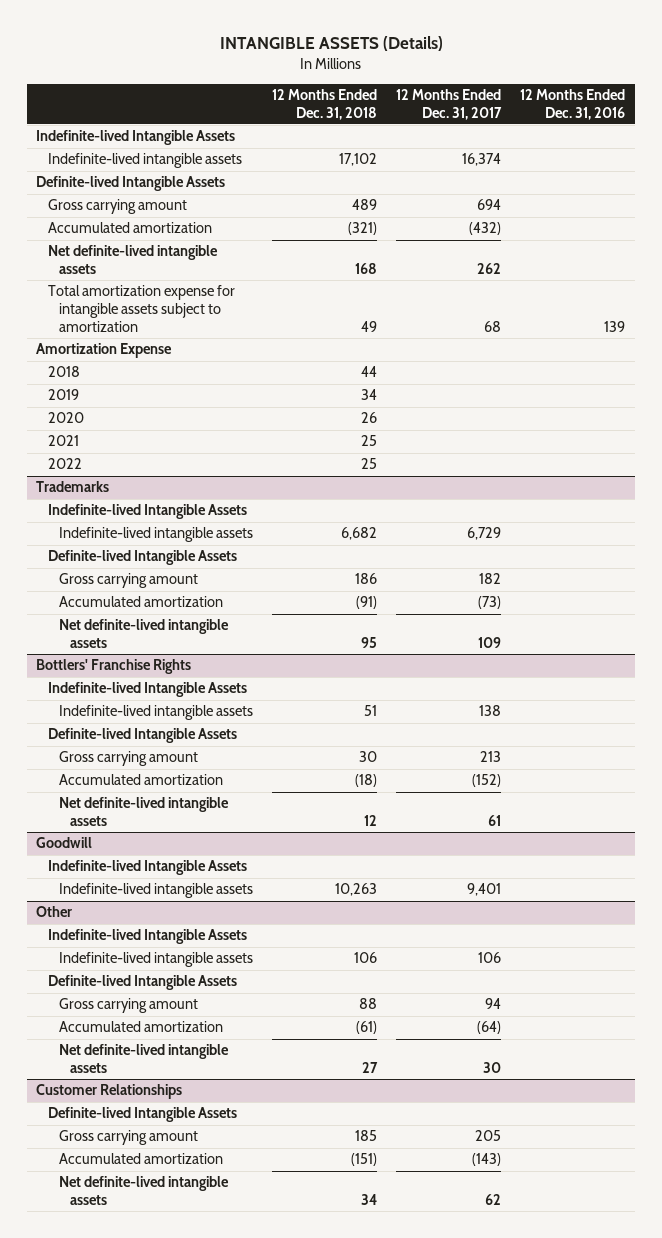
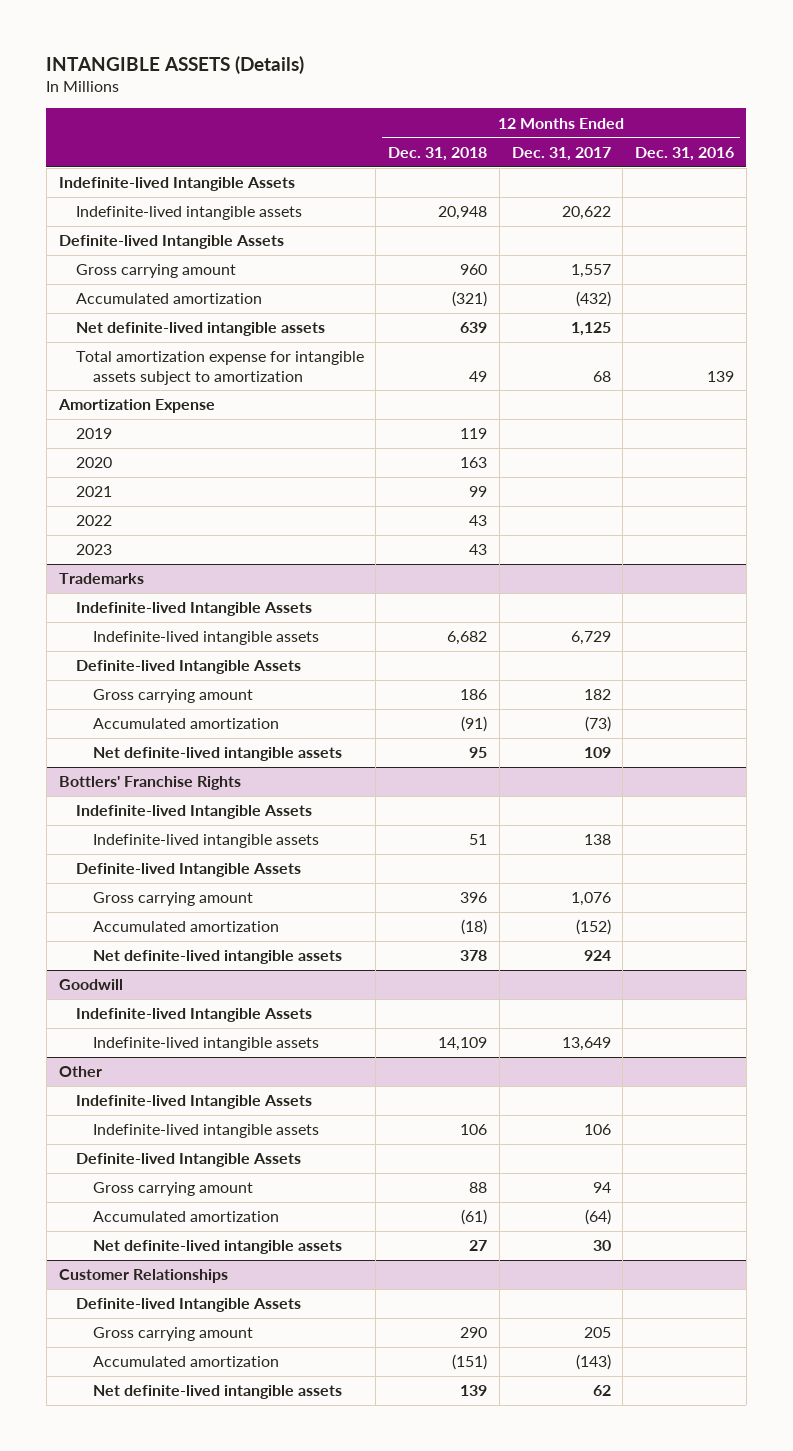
[339,153,378,167] 17,102 -> [438,206,488,221] 20,948
[462,153,502,167] 16,374 -> [561,206,611,221] 20,622
[352,199,378,211] 489 -> [460,264,488,276] 960
[477,199,502,211] 694 -> [570,264,611,279] 1,557
[355,263,378,275] 168 -> [460,322,488,334] 639
[477,263,502,275] 262 -> [570,322,611,337] 1,125
[47,366,80,378] 2018 -> none
[361,389,378,401] 34 -> [460,428,488,440] 119
[361,412,378,424] 26 -> [460,457,488,469] 163
[361,435,378,447] 25 -> [469,486,488,498] 99
[361,458,378,470] 25 -> [469,515,488,527] 43
none -> [75,544,112,556] 2023
[359,751,378,763] 30 -> [460,892,488,904] 396
[480,751,502,763] 213 -> [570,892,611,907] 1,076
[364,815,378,827] 12 -> [460,950,488,962] 378
[488,815,502,827] 61 -> [583,950,611,962] 924
[335,883,378,897] 10,263 -> [438,1037,488,1052] 14,109
[467,883,502,897] 9,401 -> [561,1037,611,1052] 13,649
[355,1130,378,1142] 185 -> [460,1327,488,1339] 290
[361,1194,378,1206] 34 -> [460,1385,488,1397] 139

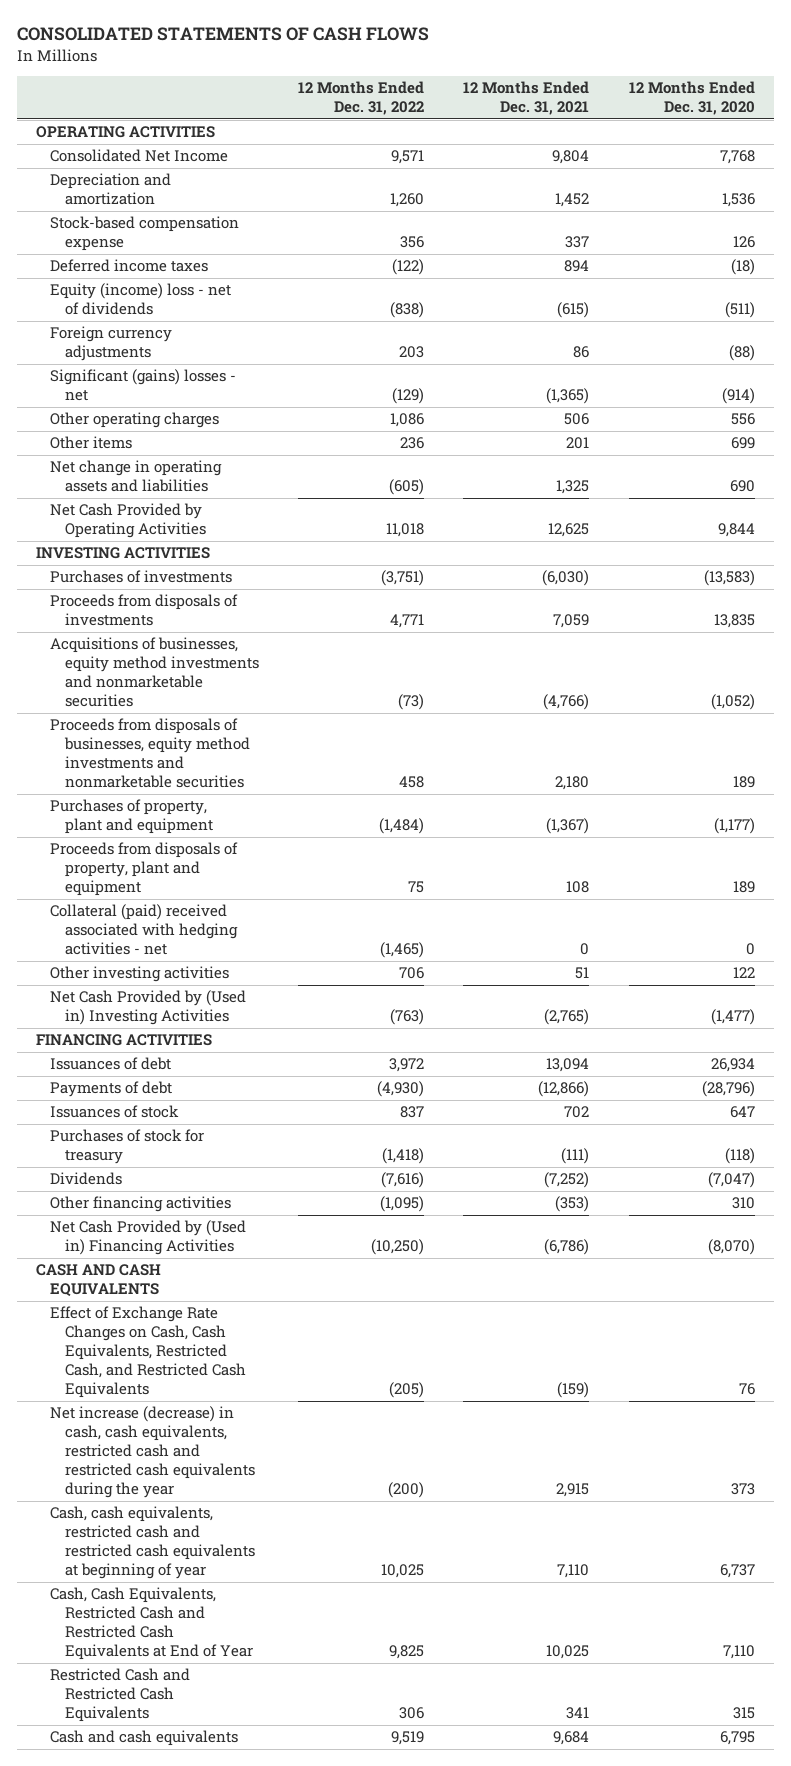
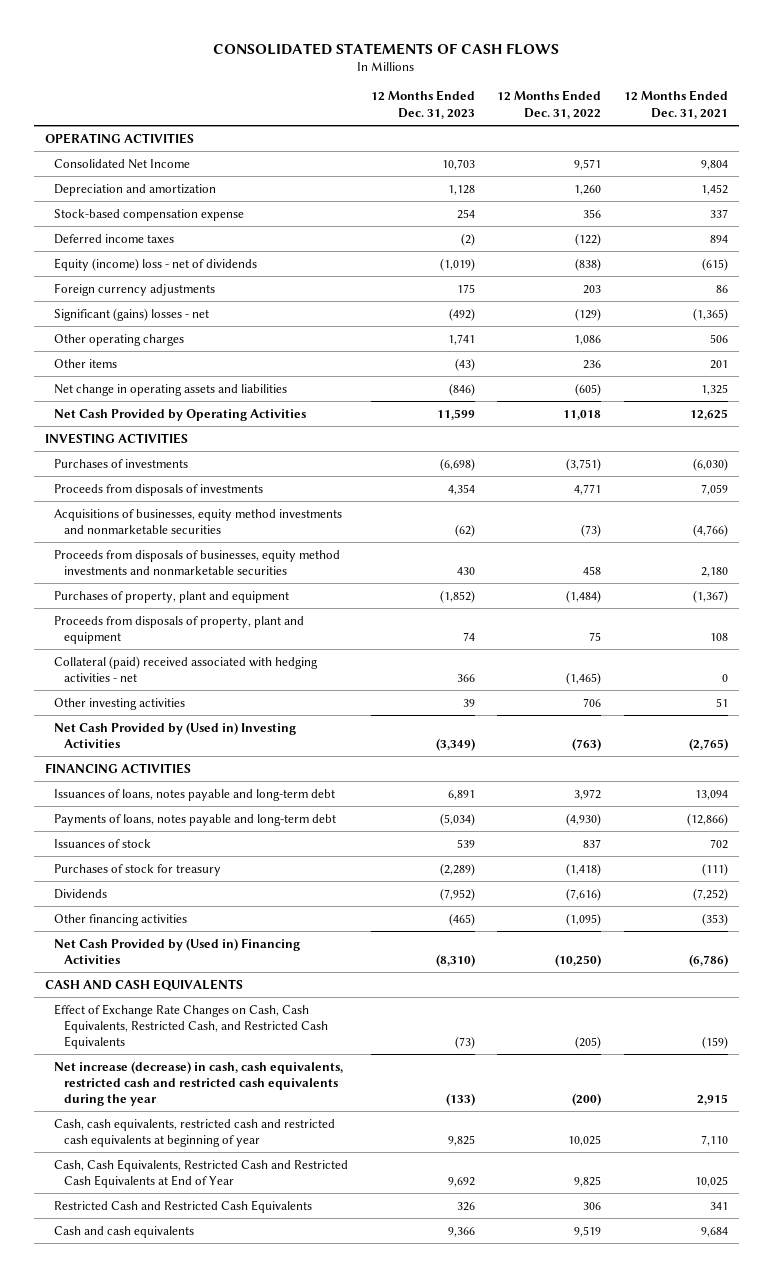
[628,81,755,116] 12 Months Ended Dec. 31, 2020 -> none
none -> [370,90,475,119] 12 Months Ended Dec. 31, 2023
[50,1057,172,1071] Issuances of debt -> [54,788,336,801] Issuances of loans, notes payable and long-term debt
[50,1081,173,1098] Payments of debt -> [54,813,337,826] Payments of loans, notes payable and long-term debt

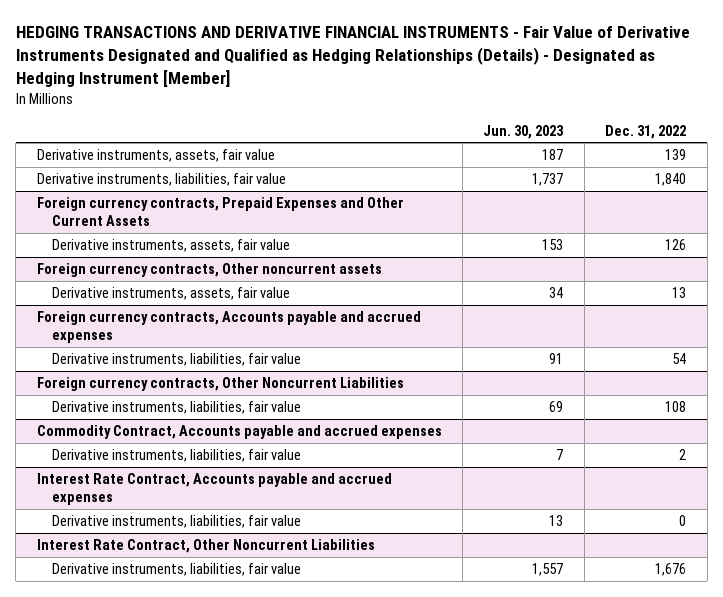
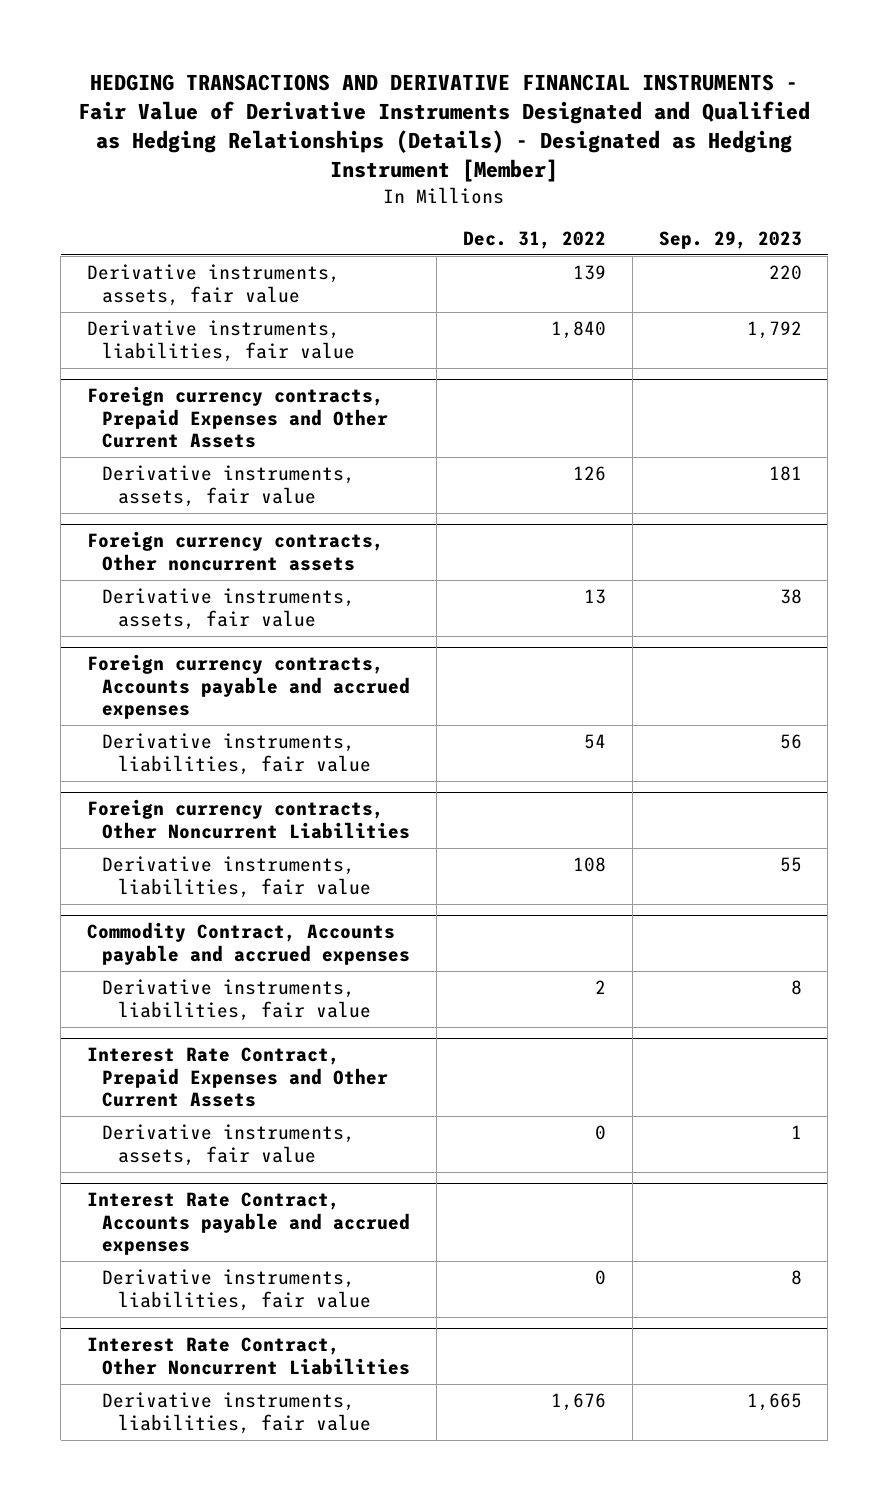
[483,124,565,139] Jun. 30, 2023 -> none
none -> [658,230,802,249] Sep. 29, 2023
none -> [87,1047,389,1108] Interest Rate Contract, Prepaid Expenses and Other Current Assets
none -> [102,1124,356,1166] Derivative instruments, assets, fair value

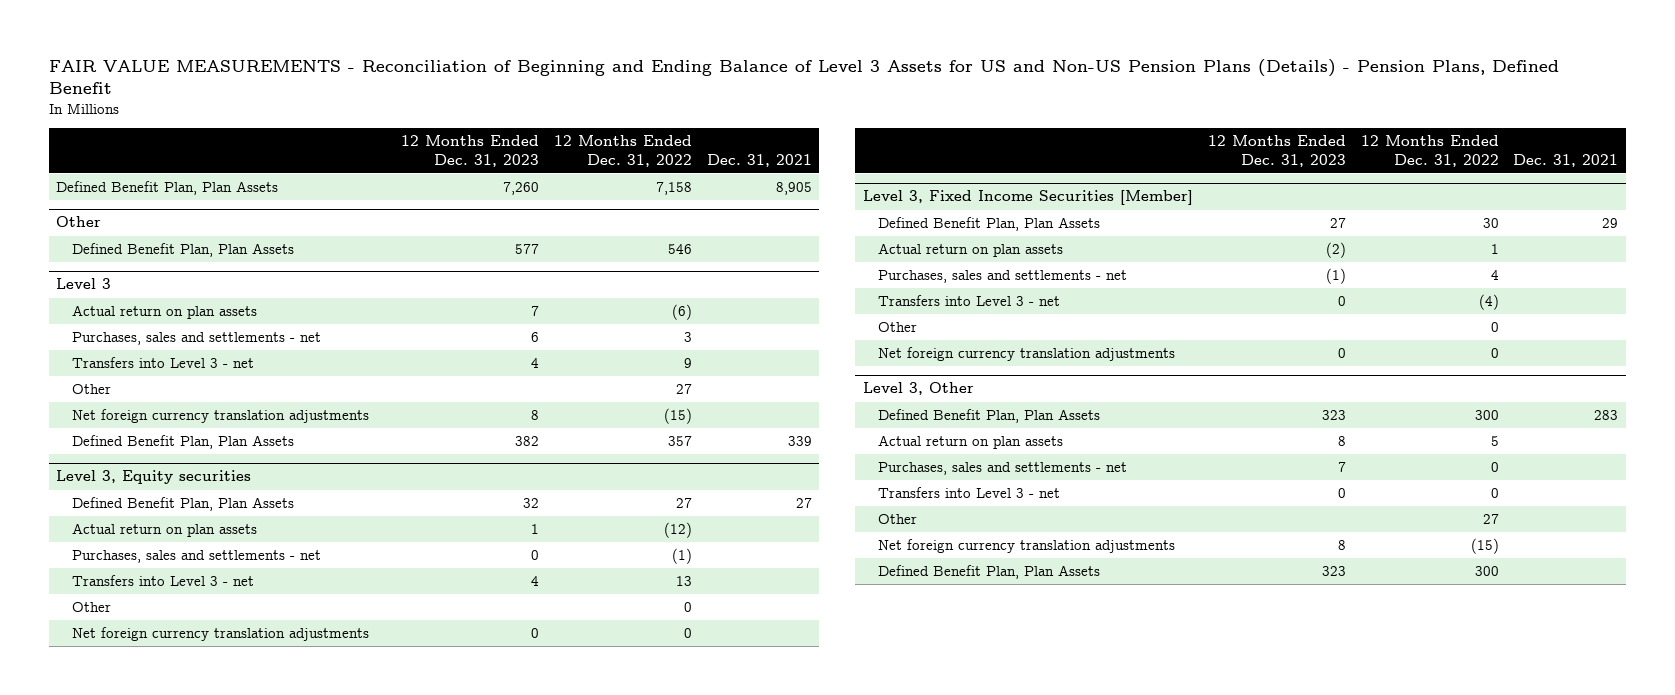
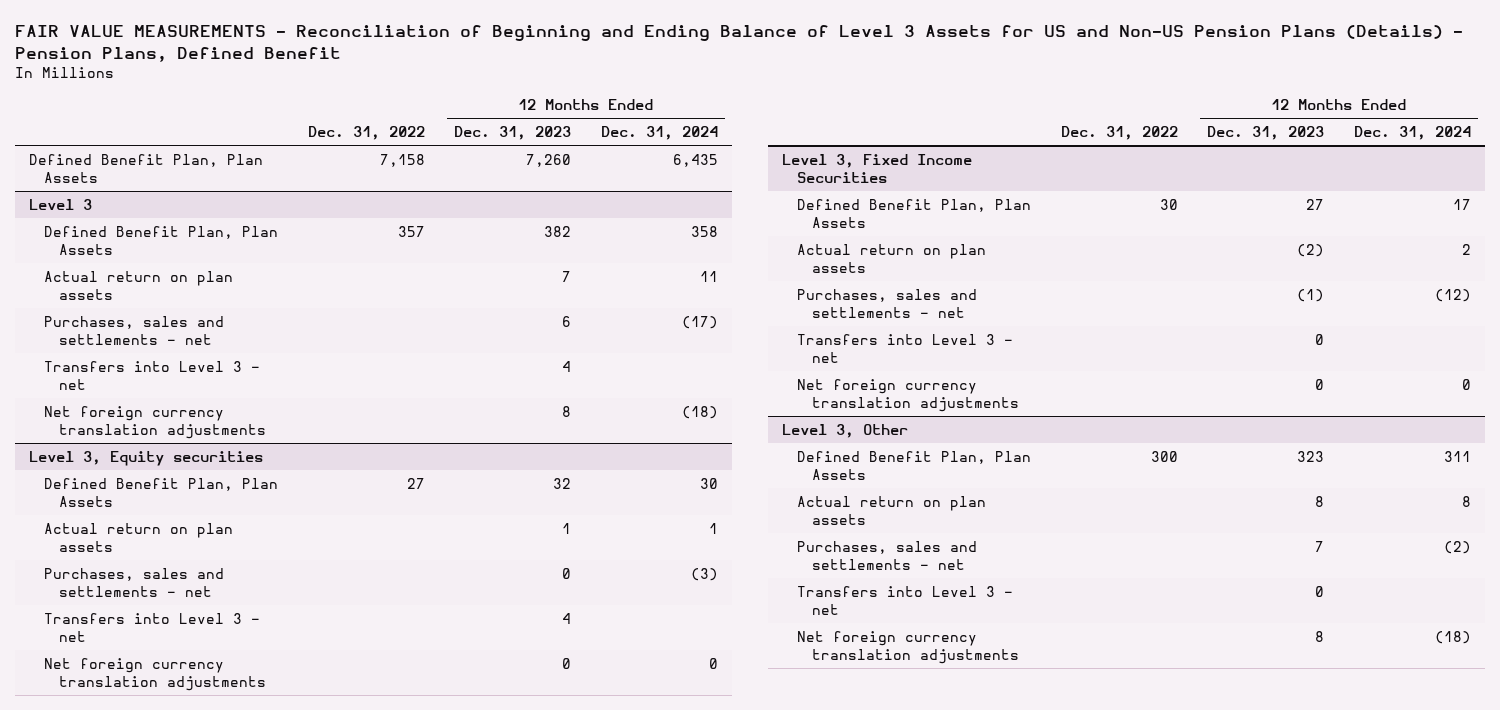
[554,135,693,167] 12 Months Ended Dec. 31, 2022 -> none
[706,153,812,167] Dec. 31, 2021 -> none
none -> [307,126,425,141] Dec. 31, 2022
none -> [600,126,718,141] Dec. 31, 2024
[56,216,102,228] Other -> none
[71,243,294,258] Defined Benefit Plan, Plan Assets -> none
[71,435,294,450] Defined Benefit Plan, Plan Assets -> [44,225,279,255] Defined Benefit Plan, Plan Assets
[71,384,111,395] Other -> none
[71,602,111,613] Other -> none
[862,190,1193,206] Level 3, Fixed Income Securities [Member] -> [782,153,973,183] Level 3, Fixed Income Securities
[878,322,918,333] Other -> none
[878,514,918,525] Other -> none
[878,565,1101,580] Defined Benefit Plan, Plan Assets -> none

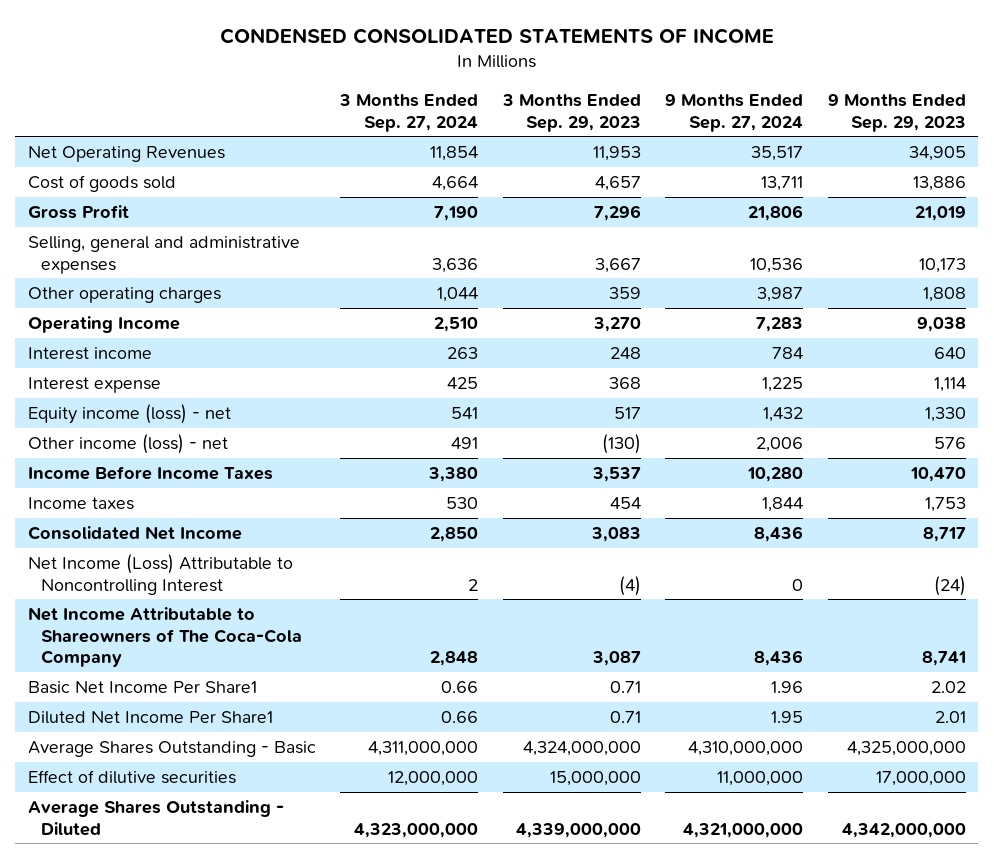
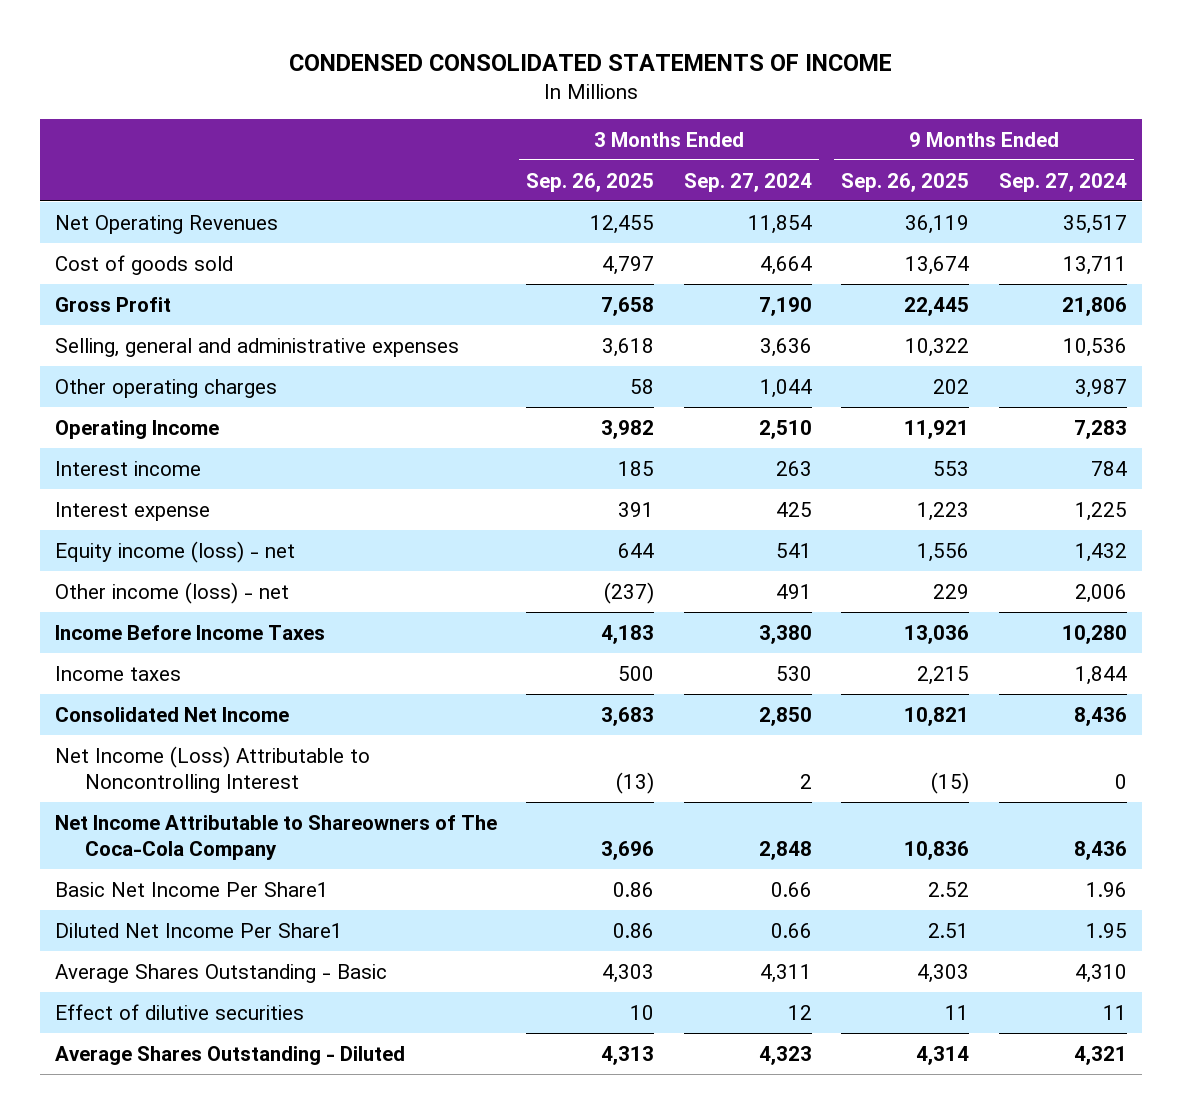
[501,93,641,132] 3 Months Ended Sep. 29, 2023 -> none
[828,93,967,132] 9 Months Ended Sep. 29, 2023 -> none
none -> [526,172,655,192] Sep. 26, 2025
none -> [841,172,970,192] Sep. 26, 2025
[368,740,479,756] 4,311,000,000 -> [759,963,812,983] 4,311
[688,740,804,756] 4,310,000,000 -> [1075,963,1128,983] 4,310
[388,770,479,786] 12,000,000 -> [787,1004,812,1020] 12
[717,770,804,786] 11,000,000 -> [1103,1004,1128,1020] 11
[354,822,479,838] 4,323,000,000 -> [758,1045,812,1065] 4,323
[683,822,804,838] 4,321,000,000 -> [1074,1045,1128,1065] 4,321

